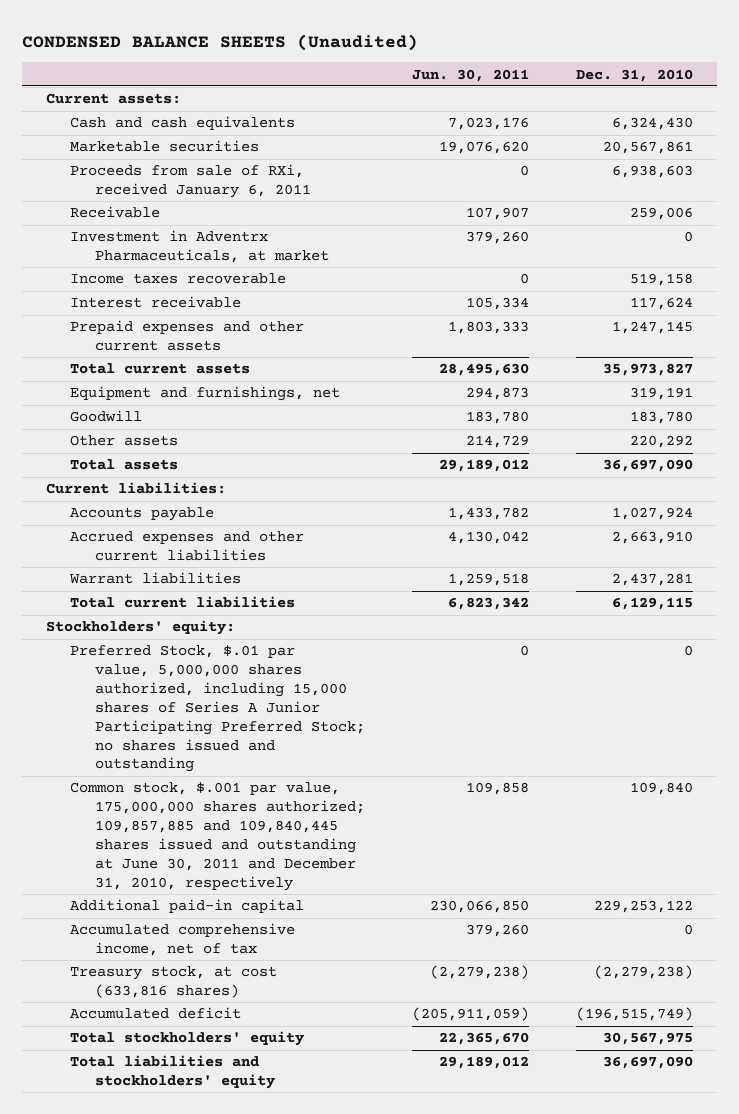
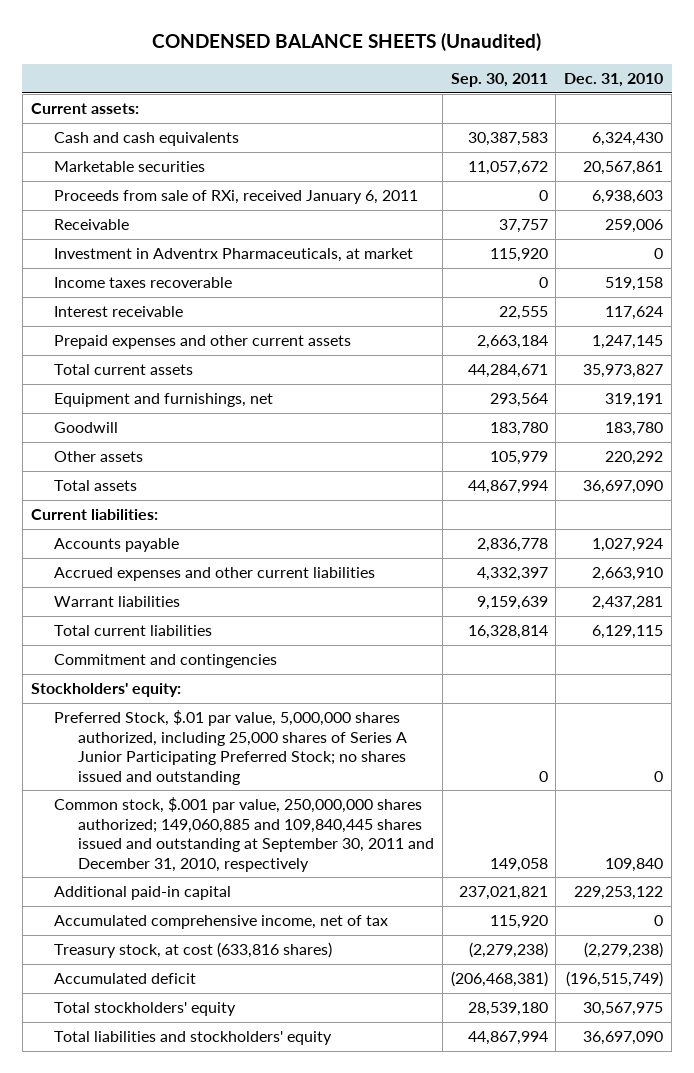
[412,68,530,82] Jun. 30, 2011 -> none
none -> [450,73,548,88] Sep. 30, 2011
none -> [54,654,278,669] Commitment and contingencies
[70,645,366,773] Preferred Stock, $.01 par value, 5,000,000 shares authorized, including 15,000 shares of Series A Junior Participating Preferred Stock; no shares issued and outstanding -> [54,710,407,785] Preferred Stock, $.01 par value, 5,000,000 shares authorized, including 25,000 shares of Series A Junior Participating Preferred Stock; no shares issued and outstanding
[70,782,366,891] Common stock, $.001 par value, 175,000,000 shares authorized; 109,857,885 and 109,840,445 shares issued and outstanding at June 30, 2011 and December 31, 2010, respectively -> [54,797,434,872] Common stock, $.001 par value, 250,000,000 shares authorized; 149,060,885 and 109,840,445 shares issued and outstanding at September 30, 2011 and December 31, 2010, respectively

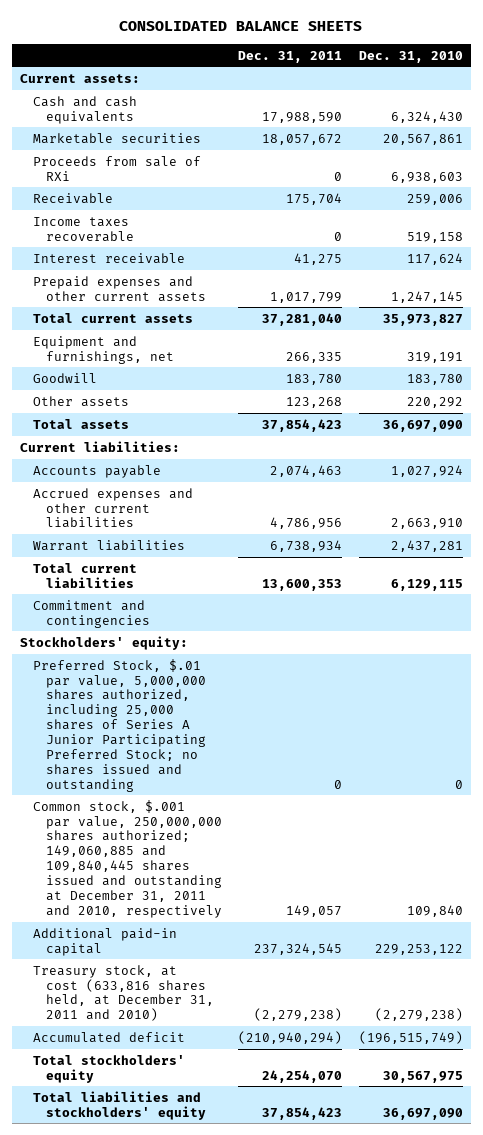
[152,32,542,51] CONDENSED BALANCE SHEETS (Unaudited) -> [119,21,363,32] CONSOLIDATED BALANCE SHEETS
[450,73,548,88] Sep. 30, 2011 -> none
none -> [238,50,343,63] Dec. 31, 2011
[54,190,419,205] Proceeds from sale of RXi, received January 6, 2011 -> [32,155,201,181] Proceeds from sale of RXi
[54,248,414,263] Investment in Adventrx Pharmaceuticals, at market -> none
[54,797,434,872] Common stock, $.001 par value, 250,000,000 shares authorized; 149,060,885 and 109,840,445 shares issued and outstanding at September 30, 2011 and December 31, 2010, respectively -> [32,799,222,918] Common stock, $.001 par value, 250,000,000 shares authorized; 149,060,885 and 109,840,445 shares issued and outstanding at December 31, 2011 and 2010, respectively
[54,915,389,930] Accumulated comprehensive income, net of tax -> none
[54,942,333,959] Treasury stock, at cost (633,816 shares) -> [32,964,214,1022] Treasury stock, at cost (633,816 shares held, at December 31, 2011 and 2010)

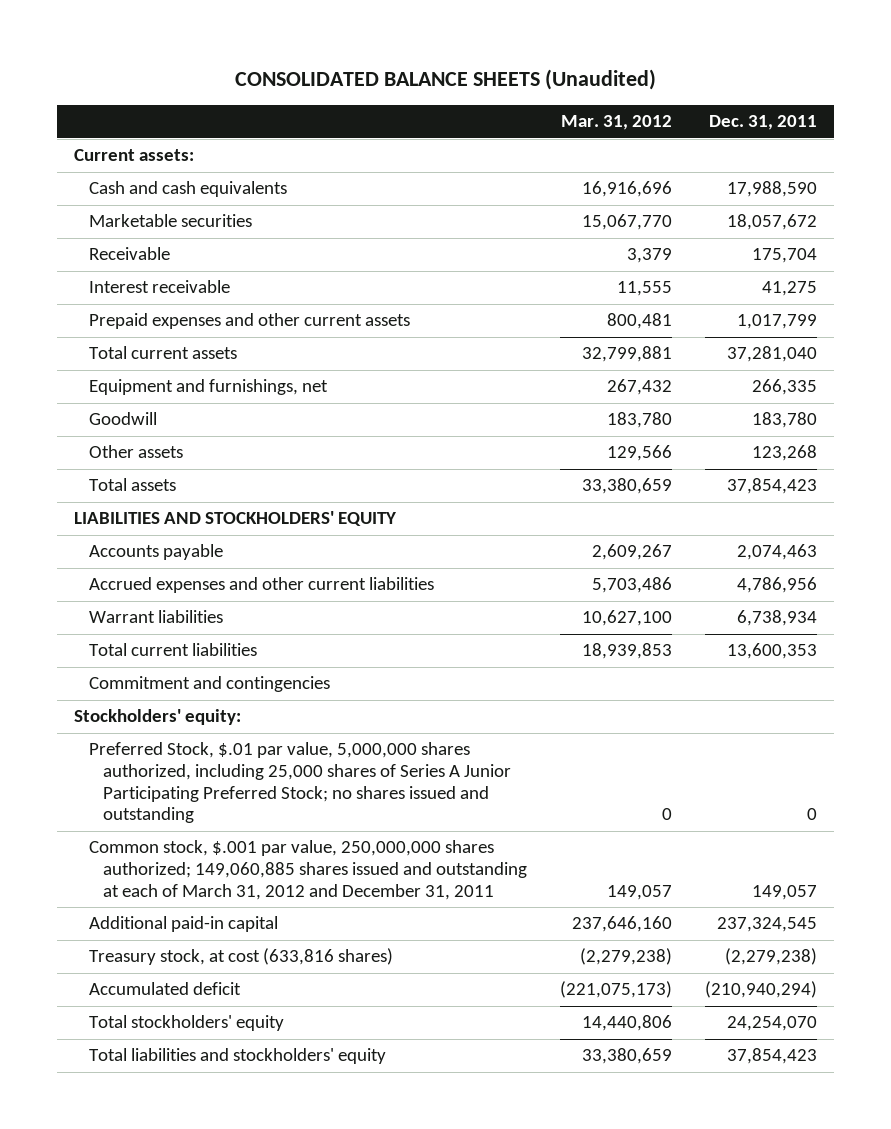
[119,21,363,32] CONSOLIDATED BALANCE SHEETS -> [234,69,656,91] CONSOLIDATED BALANCE SHEETS (Unaudited)
[358,50,463,63] Dec. 31, 2010 -> none
none -> [561,115,673,131] Mar. 31, 2012
[32,155,201,181] Proceeds from sale of RXi -> none
[32,216,134,242] Income taxes recoverable -> none
[19,440,180,452] Current liabilities: -> none
none -> [73,511,397,527] LIABILITIES AND STOCKHOLDERS' EQUITY
[32,799,222,918] Common stock, $.001 par value, 250,000,000 shares authorized; 149,060,885 and 109,840,445 shares issued and outstanding at December 31, 2011 and 2010, respectively -> [88,840,528,900] Common stock, $.001 par value, 250,000,000 shares authorized; 149,060,885 shares issued and outstanding at each of March 31, 2012 and December 31, 2011
[32,964,214,1022] Treasury stock, at cost (633,816 shares held, at December 31, 2011 and 2010) -> [88,948,393,966] Treasury stock, at cost (633,816 shares)

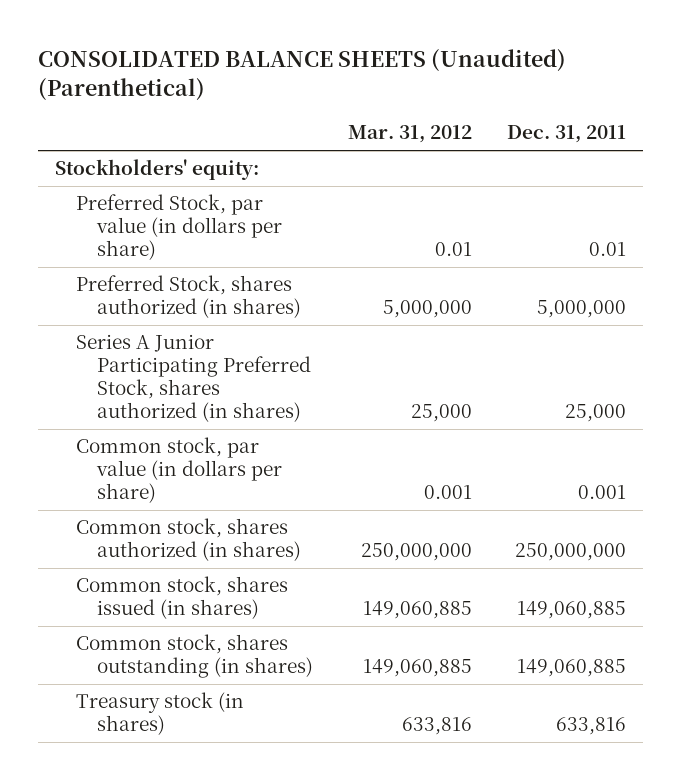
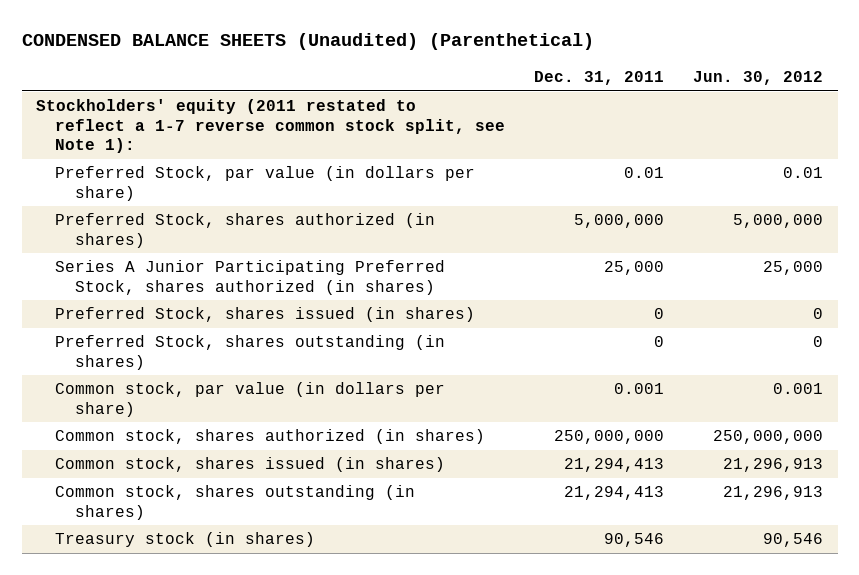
[37,48,566,102] CONSOLIDATED BALANCE SHEETS (Unaudited) (Parenthetical) -> [21,33,594,51] CONDENSED BALANCE SHEETS (Unaudited) (Parenthetical)
[348,125,473,144] Mar. 31, 2012 -> none
none -> [693,70,824,85] Jun. 30, 2012
[54,159,259,181] Stockholders' equity: -> [36,99,506,153] Stockholders' equity (2011 restated to reflect a 1-7 reverse common stock split, see Note 1):
none -> [55,307,476,323] Preferred Stock, shares issued (in shares)
none -> [55,335,446,370] Preferred Stock, shares outstanding (in shares)
[516,601,626,620] 149,060,885 -> [564,458,665,473] 21,294,413
[516,659,626,678] 149,060,885 -> [564,486,665,501] 21,294,413
[555,717,626,736] 633,816 -> [604,533,665,548] 90,546

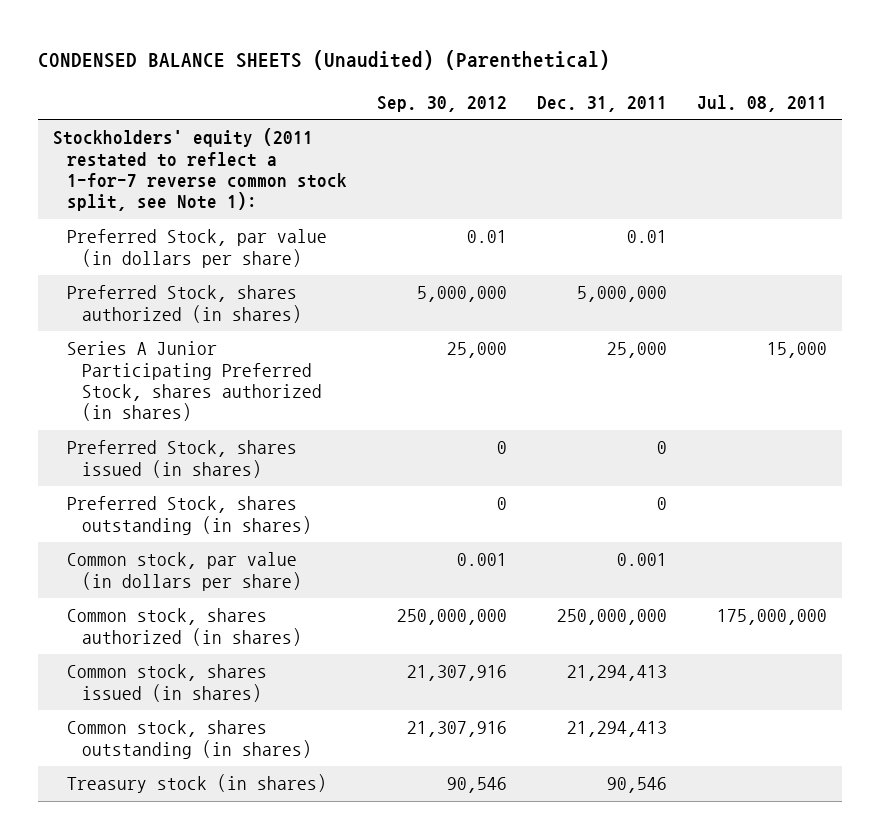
[693,70,824,85] Jun. 30, 2012 -> none
none -> [377,95,508,112] Sep. 30, 2012
none -> [697,94,828,112] Jul. 08, 2011
[36,99,506,153] Stockholders' equity (2011 restated to reflect a 1-7 reverse common stock split, see Note 1): -> [52,128,348,212] Stockholders' equity (2011 restated to reflect a 1-for-7 reverse common stock split, see Note 1):

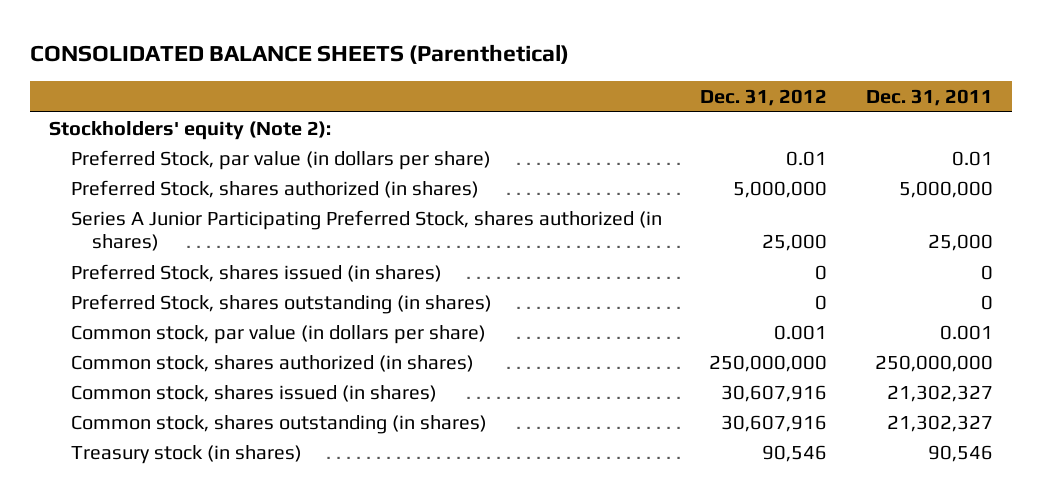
[37,50,610,71] CONDENSED BALANCE SHEETS (Unaudited) (Parenthetical) -> [29,43,569,64] CONSOLIDATED BALANCE SHEETS (Parenthetical)
[377,95,508,112] Sep. 30, 2012 -> none
[697,94,828,112] Jul. 08, 2011 -> none
none -> [700,88,828,106] Dec. 31, 2012
[52,128,348,212] Stockholders' equity (2011 restated to reflect a 1-for-7 reverse common stock split, see Note 1): -> [48,120,331,140] Stockholders' equity (Note 2):
[567,665,668,682] 21,294,413 -> [886,384,993,402] 21,302,327
[567,721,668,738] 21,294,413 -> [886,414,993,432] 21,302,327

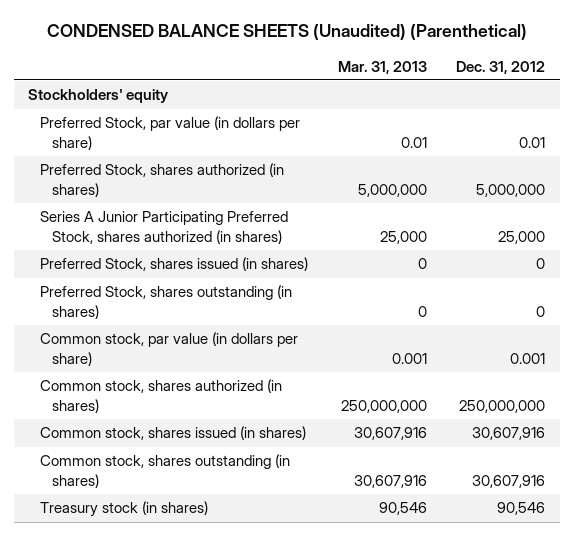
[29,43,569,64] CONSOLIDATED BALANCE SHEETS (Parenthetical) -> [46,24,527,41] CONDENSED BALANCE SHEETS (Unaudited) (Parenthetical)
[865,88,993,106] Dec. 31, 2011 -> none
none -> [337,60,427,74] Mar. 31, 2013
[48,120,331,140] Stockholders' equity (Note 2): -> [28,89,169,104] Stockholders' equity

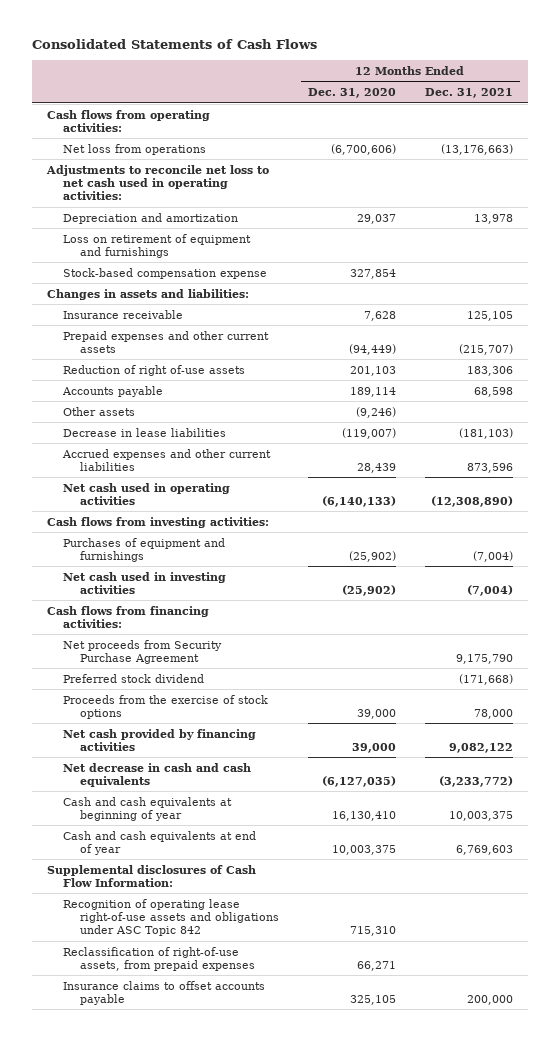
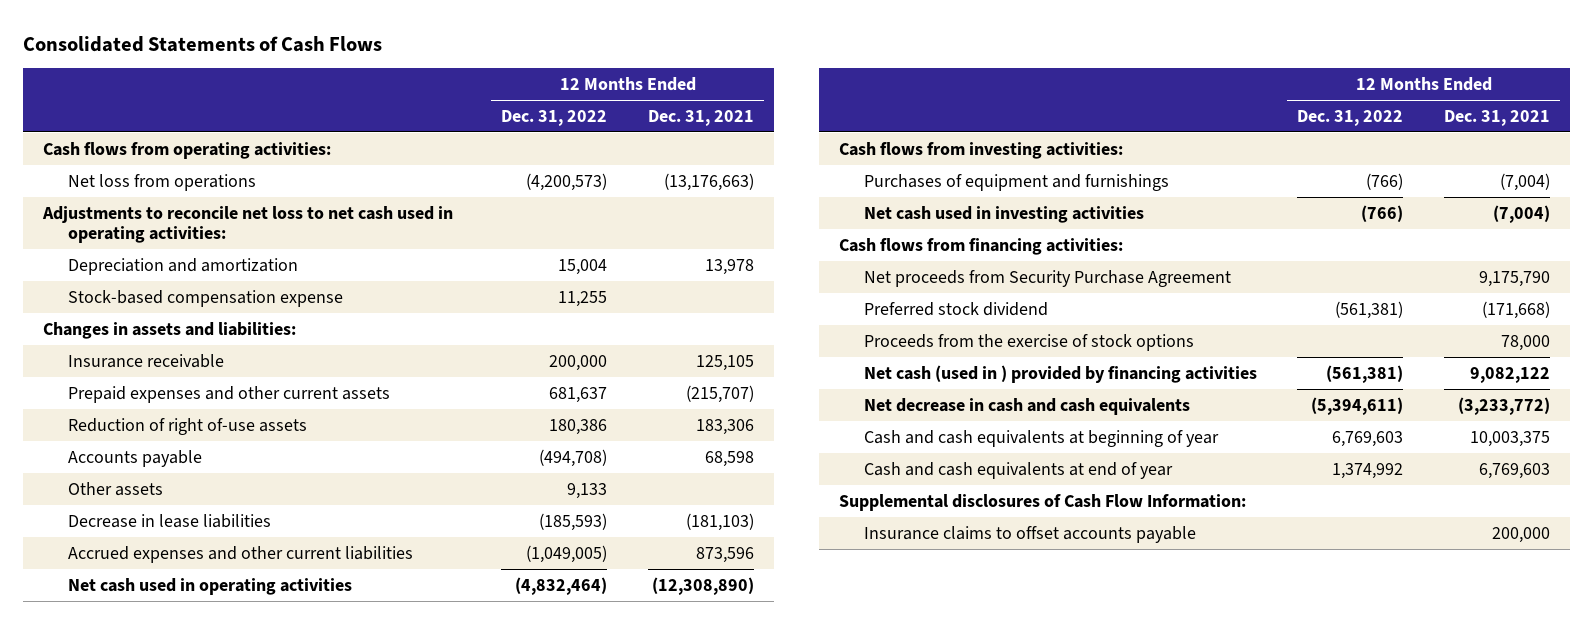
[307,88,396,99] Dec. 31, 2020 -> none
none -> [501,109,608,126] Dec. 31, 2022
[63,233,252,258] Loss on retirement of equipment and furnishings -> none
[63,728,257,751] Net cash provided by financing activities -> [863,364,1257,383] Net cash (used in ) provided by financing activities
[63,898,279,936] Recognition of operating lease right-of-use assets and obligations under ASC Topic 842 -> none
[63,946,255,971] Reclassification of right-of-use assets, from prepaid expenses -> none

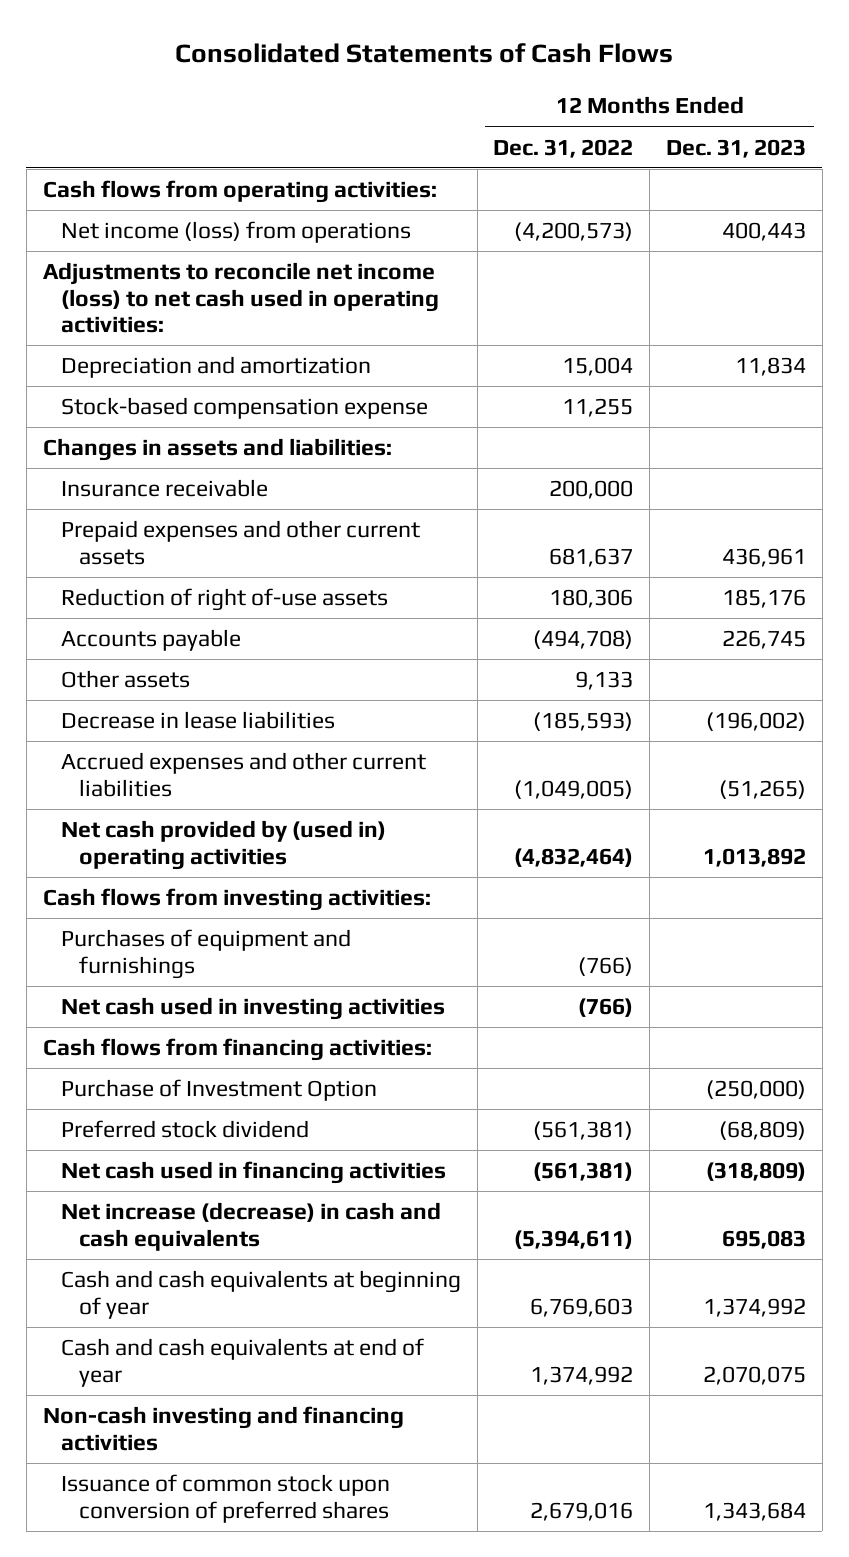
[647,109,754,126] Dec. 31, 2021 -> none
none -> [665,138,806,158] Dec. 31, 2023
[67,173,256,191] Net loss from operations -> [61,221,412,244] Net income (loss) from operations
[42,205,454,244] Adjustments to reconcile net loss to net cash used in operating activities: -> [42,262,440,334] Adjustments to reconcile net income (loss) to net cash used in operating activities:
[549,418,608,435] 180,386 -> [549,589,634,609] 180,306
[67,577,352,595] Net cash used in operating activities -> [61,820,387,870] Net cash provided by (used in) operating activities
[863,269,1231,287] Net proceeds from Security Purchase Agreement -> none
none -> [61,1079,378,1102] Purchase of Investment Option
[863,333,1194,351] Proceeds from the exercise of stock options -> none
[863,364,1257,383] Net cash (used in ) provided by financing activities -> [61,1161,447,1185] Net cash used in financing activities
[863,397,1190,415] Net decrease in cash and cash equivalents -> [61,1202,442,1251] Net increase (decrease) in cash and cash equivalents
[839,493,1247,511] Supplemental disclosures of Cash Flow Information: -> none
[863,525,1196,543] Insurance claims to offset accounts payable -> none
none -> [42,1406,404,1451] Non-cash investing and financing activities
none -> [61,1474,391,1523] Issuance of common stock upon conversion of preferred shares

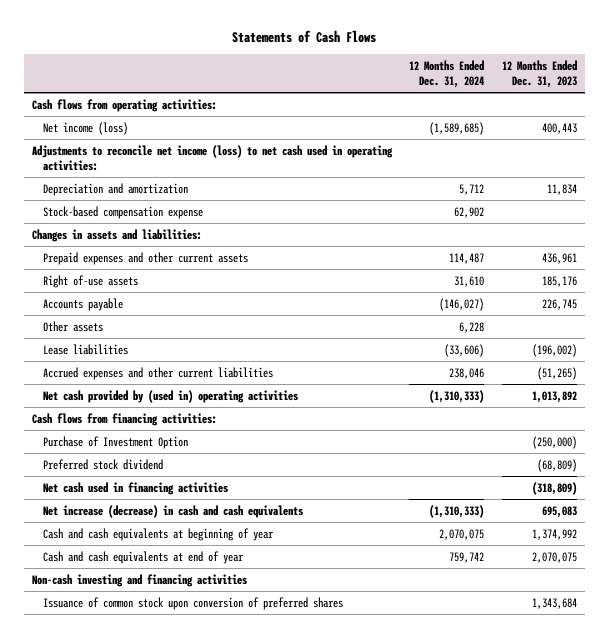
[175,43,674,64] Consolidated Statements of Cash Flows -> [232,30,377,44] Statements of Cash Flows
[493,138,634,158] Dec. 31, 2022 -> none
none -> [409,60,485,89] 12 Months Ended Dec. 31, 2024
[61,221,412,244] Net income (loss) from operations -> [43,121,129,135] Net income (loss)
[61,479,269,498] Insurance receivable -> none
[61,588,389,612] Reduction of right of-use assets -> [43,274,139,288] Right of-use assets
[61,711,336,730] Decrease in lease liabilities -> [43,343,129,355] Lease liabilities
[42,888,431,912] Cash flows from investing activities: -> none
[61,929,352,979] Purchases of equipment and furnishings -> none
[61,997,446,1021] Net cash used in investing activities -> none

